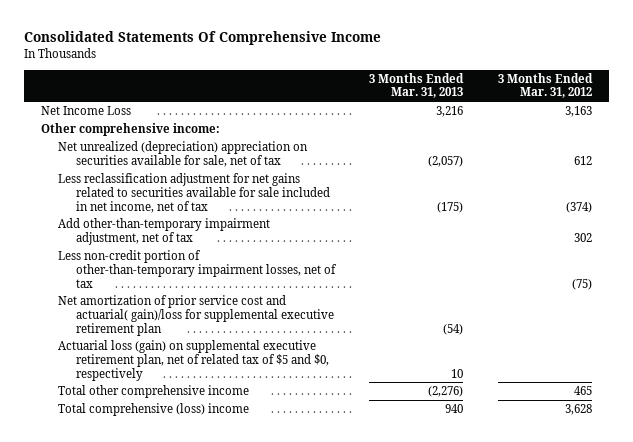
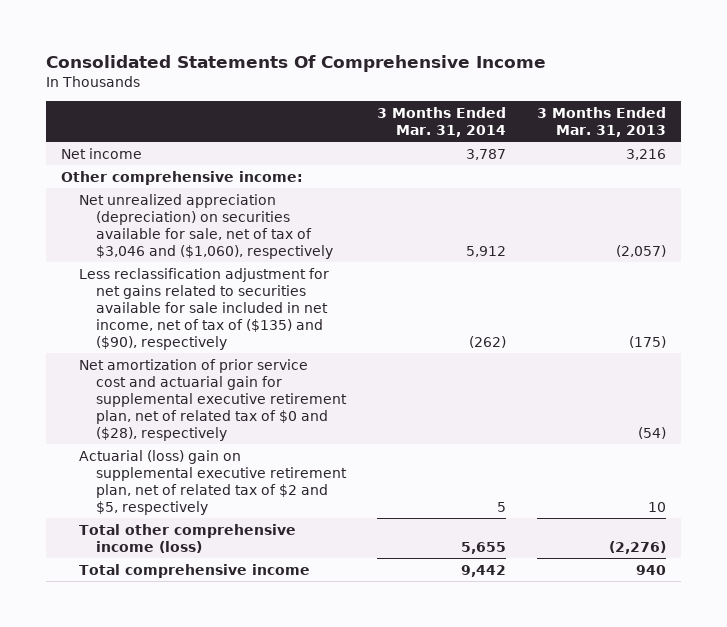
[497,72,593,99] 3 Months Ended Mar. 31, 2012 -> none
none -> [377,106,507,137] 3 Months Ended Mar. 31, 2014
[41,106,132,116] Net Income Loss -> [61,147,143,159] Net income
[58,218,271,245] Add other-than-temporary impairment adjustment, net of tax -> none
[58,250,337,288] Less non-credit portion of other-than-temporary impairment losses, net of tax -> none
[58,141,309,167] Net unrealized (depreciation) appreciation on securities available for sale, net of tax -> [78,193,334,259] Net unrealized appreciation (depreciation) on securities available for sale, net of tax of $3,046 and ($1,060), respectively
[58,173,330,213] Less reclassification adjustment for net gains related to securities available for sale included in net income, net of tax -> [78,267,329,350] Less reclassification adjustment for net gains related to securities available for sale included in net income, net of tax of ($135) and ($90), respectively
[58,295,334,336] Net amortization of prior service cost and actuarial( gain)/loss for supplemental executive retirement plan -> [78,358,348,441] Net amortization of prior service cost and actuarial gain for supplemental executive retirement plan, net of related tax of $0 and ($28), respectively
[58,340,329,381] Actuarial loss (gain) on supplemental executive retirement plan, net of related tax of $5 and $0, respectively -> [78,449,348,515] Actuarial (loss) gain on supplemental executive retirement plan, net of related tax of $2 and $5, respectively
[58,385,250,399] Total other comprehensive income -> [78,523,296,553] Total other comprehensive income (loss)
[58,403,250,417] Total comprehensive (loss) income -> [78,563,310,578] Total comprehensive income

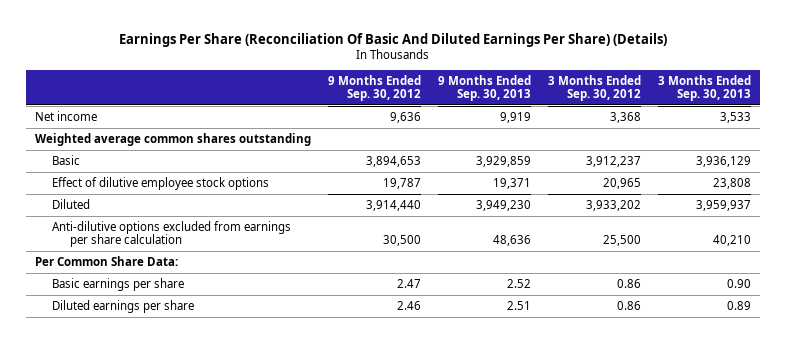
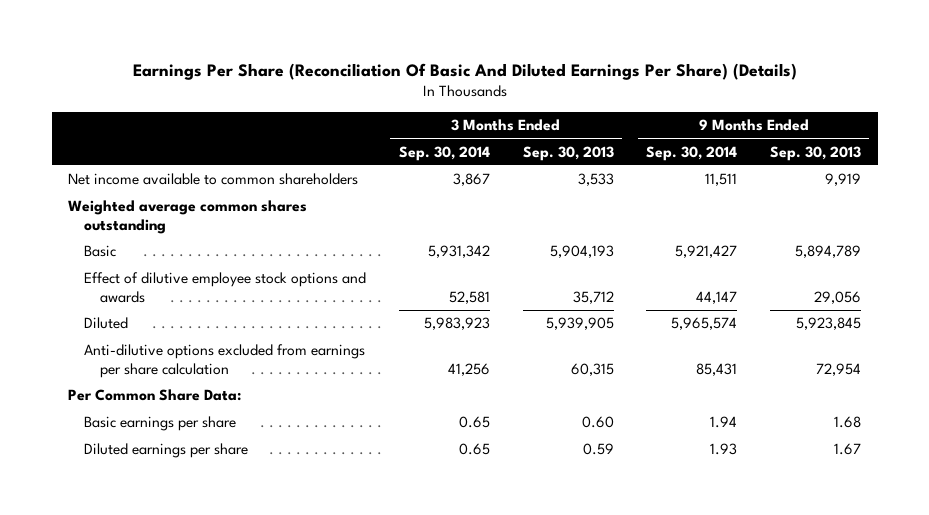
[327,75,421,102] 9 Months Ended Sep. 30, 2012 -> none
[547,75,641,102] 3 Months Ended Sep. 30, 2012 -> none
none -> [398,145,490,161] Sep. 30, 2014
none -> [646,145,738,161] Sep. 30, 2014
[34,110,97,121] Net income -> [68,173,359,186] Net income available to common shareholders
[475,155,531,167] 3,929,859 -> [795,245,862,259] 5,894,789
[696,155,752,167] 3,936,129 -> [549,245,614,259] 5,904,193
[52,176,270,190] Effect of dilutive employee stock options -> [83,272,366,304] Effect of dilutive employee stock options and awards
[492,177,531,189] 19,371 -> [814,291,862,305] 29,056
[713,177,752,189] 23,808 -> [572,291,614,305] 35,712
[475,199,531,211] 3,949,230 -> [796,317,862,331] 5,923,845
[696,199,752,211] 3,959,937 -> [545,317,614,331] 5,939,905
[492,234,531,246] 48,636 -> [816,363,862,377] 72,954
[713,234,752,246] 40,210 -> [570,363,614,377] 60,315
[506,278,531,288] 2.52 -> [834,416,862,429] 1.68
[727,278,752,288] 0.90 -> [581,416,614,429] 0.60
[506,300,531,310] 2.51 -> [834,443,862,456] 1.67
[727,300,752,310] 0.89 -> [582,443,614,456] 0.59

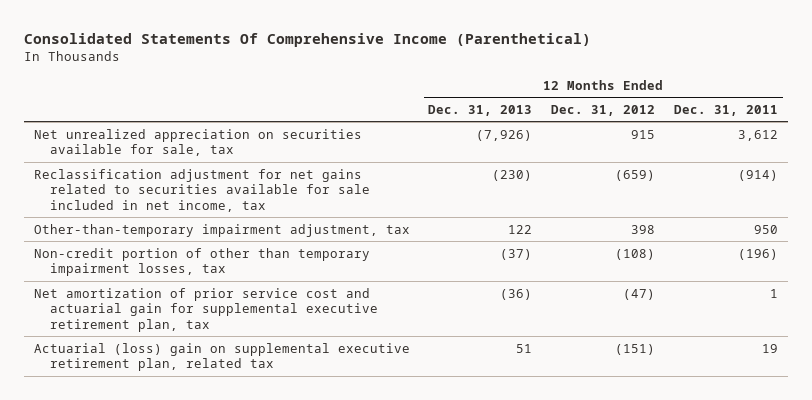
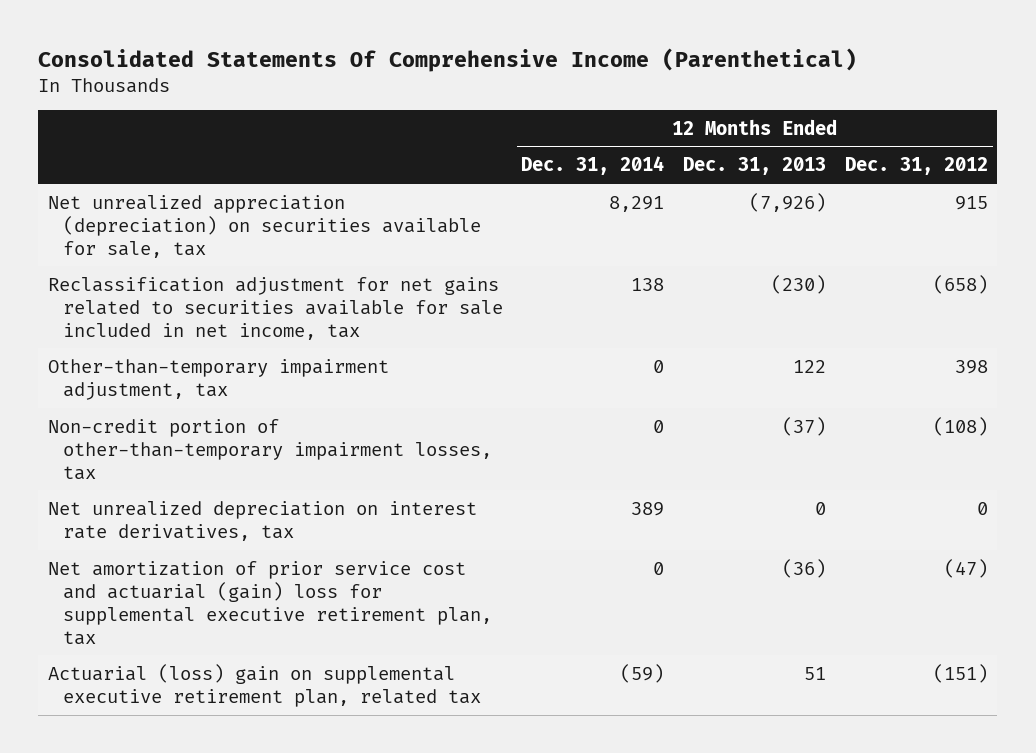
[674,104,779,116] Dec. 31, 2011 -> none
none -> [521,156,665,176] Dec. 31, 2014
[33,128,362,157] Net unrealized appreciation on securities available for sale, tax -> [47,194,481,258] Net unrealized appreciation (depreciation) on securities available for sale, tax
[615,169,656,181] (659) -> [932,274,988,294] (658)
[33,247,370,277] Non-credit portion of other than temporary impairment losses, tax -> [47,418,492,480] Non-credit portion of other-than-temporary impairment losses, tax
none -> [47,500,477,541] Net unrealized depreciation on interest rate derivatives, tax
[33,287,379,332] Net amortization of prior service cost and actuarial gain for supplemental executive retirement plan, tax -> [47,560,492,645] Net amortization of prior service cost and actuarial (gain) loss for supplemental executive retirement plan, tax

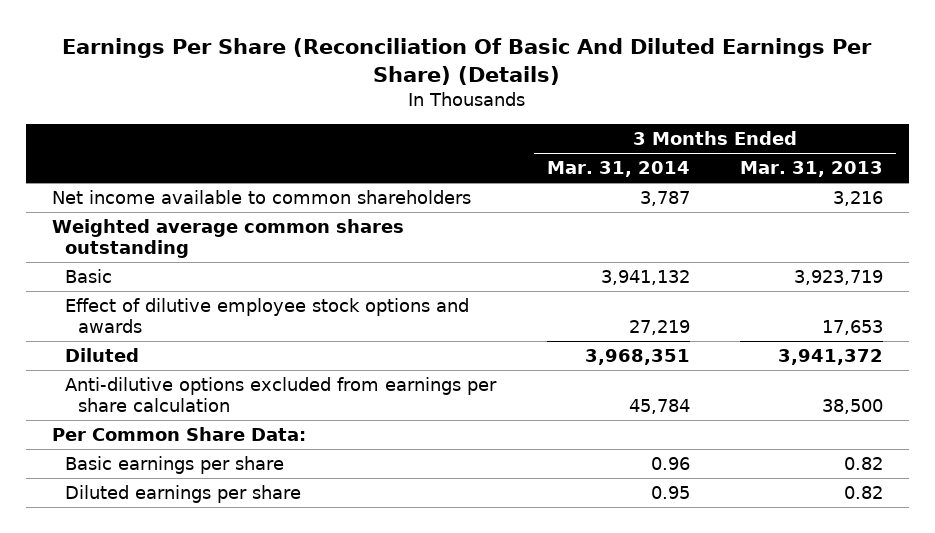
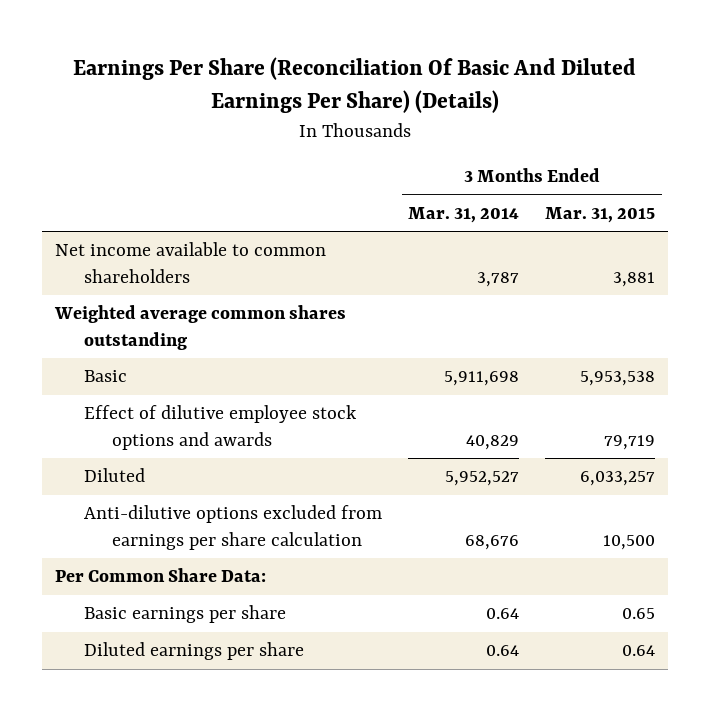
[740,161,884,178] Mar. 31, 2013 -> none
none -> [545,207,656,224] Mar. 31, 2015
[600,270,690,286] 3,941,132 -> [444,371,520,387] 5,911,698
[628,320,690,336] 27,219 -> [466,434,520,450] 40,829
[584,349,690,366] 3,968,351 -> [445,471,520,487] 5,952,527
[628,399,690,415] 45,784 -> [465,534,520,550] 68,676
[650,457,690,471] 0.96 -> [486,608,520,620] 0.64
[650,486,690,500] 0.95 -> [486,645,520,657] 0.64

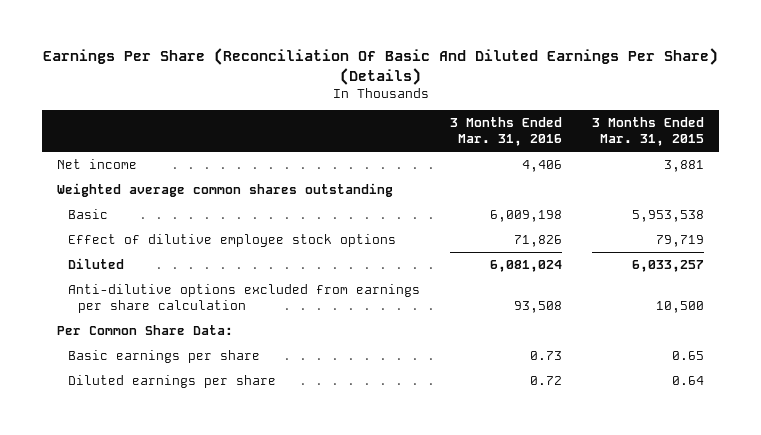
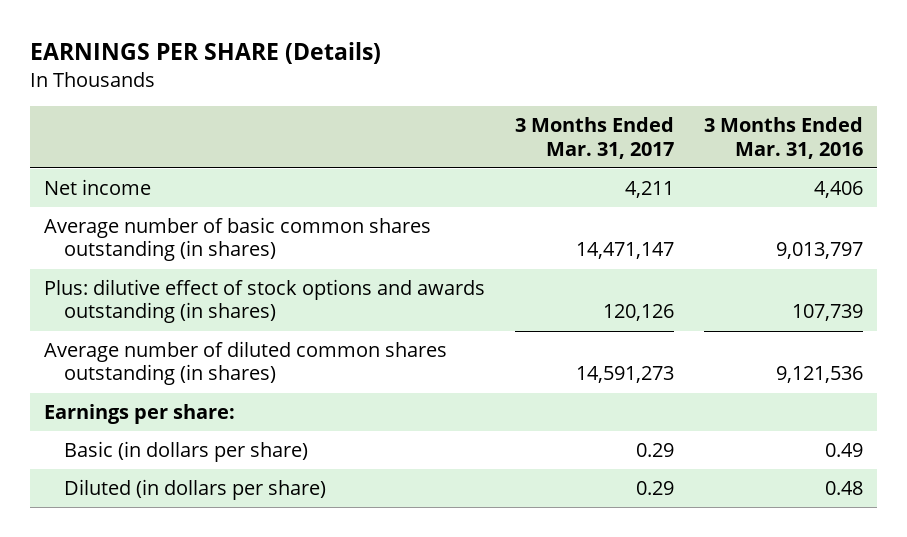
[42,48,718,85] Earnings Per Share (Reconciliation Of Basic And Diluted Earnings Per Share) (Details) -> [29,42,381,65] EARNINGS PER SHARE (Details)
[592,117,705,146] 3 Months Ended Mar. 31, 2015 -> none
none -> [514,117,674,159] 3 Months Ended Mar. 31, 2017
[57,183,394,198] Weighted average common shares outstanding -> none
[67,209,108,220] Basic -> none
[67,258,124,270] Diluted -> none
[67,284,420,313] Anti-dilutive options excluded from earnings per share calculation -> none
[57,325,234,336] Per Common Share Data: -> none
none -> [44,217,432,262] Average number of basic common shares outstanding (in shares)
[67,234,396,248] Effect of dilutive employee stock options -> [44,279,486,324] Plus: dilutive effect of stock options and awards outstanding (in shares)
[514,235,563,248] 71,826 -> [791,304,863,322] 107,739
none -> [44,341,448,386] Average number of diluted common shares outstanding (in shares)
none -> [44,404,236,425] Earnings per share:
[67,350,260,364] Basic earnings per share -> [63,441,308,463] Basic (in dollars per share)
[530,351,563,361] 0.73 -> [824,443,863,458] 0.49
[67,375,276,389] Diluted earnings per share -> [63,479,326,501] Diluted (in dollars per share)
[530,376,563,386] 0.72 -> [824,481,863,496] 0.48

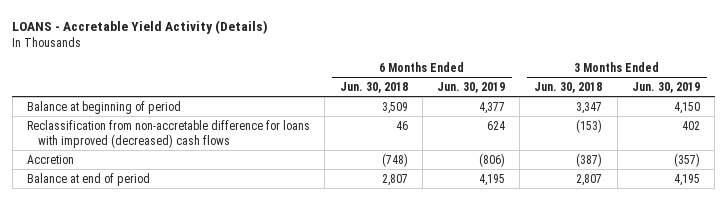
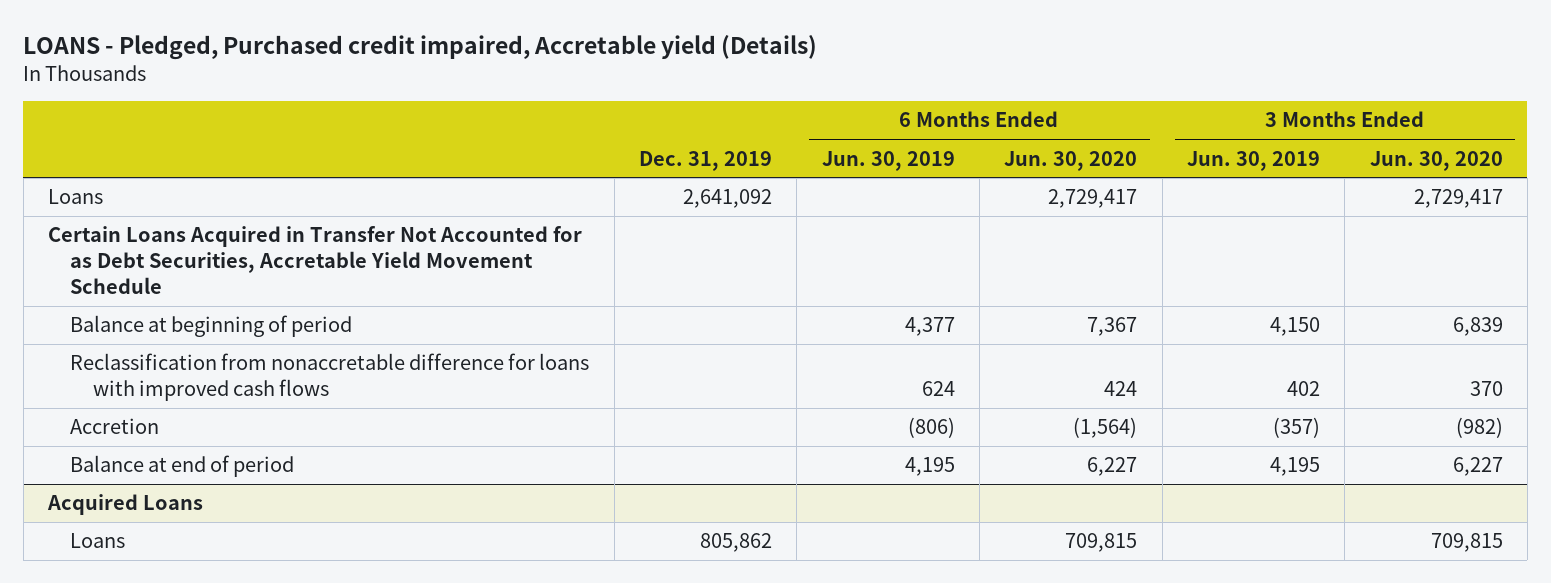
[12,19,269,34] LOANS - Accretable Yield Activity (Details) -> [23,35,818,61] LOANS - Pledged, Purchased credit impaired, Accretable yield (Details)
[339,82,408,94] Jun. 30, 2018 -> none
[534,82,603,94] Jun. 30, 2018 -> none
none -> [639,150,773,171] Dec. 31, 2019
none -> [1004,150,1138,171] Jun. 30, 2020
none -> [1369,150,1503,171] Jun. 30, 2020
none -> [48,189,104,205] Loans
none -> [48,226,583,294] Certain Loans Acquired in Transfer Not Accounted for as Debt Securities, Accretable Yield Movement Schedule
[27,119,311,148] Reclassification from non-accretable difference for loans with improved (decreased) cash flows -> [70,353,590,402] Reclassification from nonaccretable difference for loans with improved cash flows
none -> [47,494,204,516] Acquired Loans
none -> [70,533,126,549] Loans

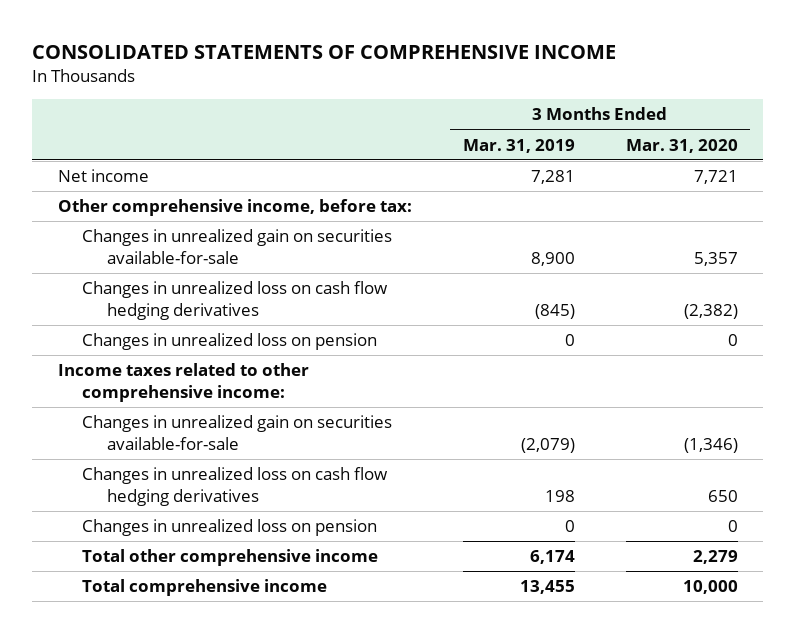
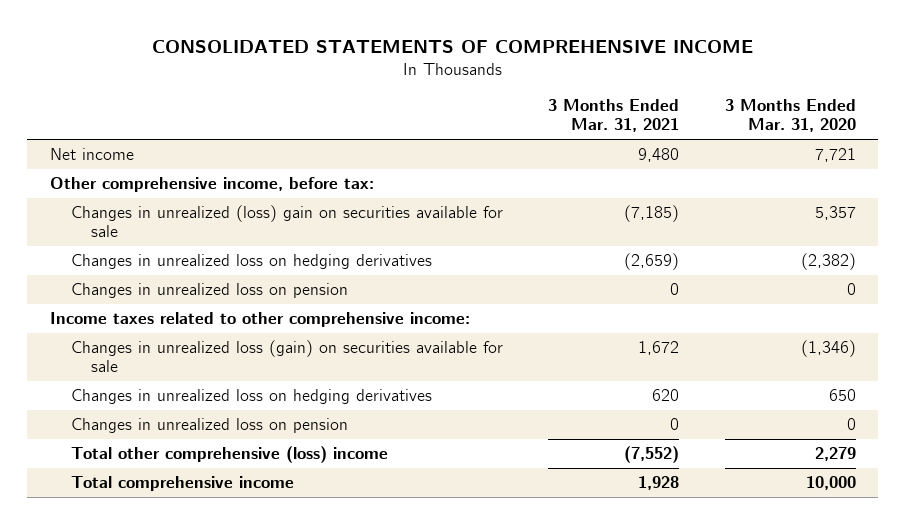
[462,138,575,153] Mar. 31, 2019 -> none
none -> [548,99,680,133] 3 Months Ended Mar. 31, 2021
[82,229,393,264] Changes in unrealized gain on securities available-for-sale -> [70,205,503,238] Changes in unrealized (loss) gain on securities available for sale
[82,281,389,320] Changes in unrealized loss on cash flow hedging derivatives -> [70,254,432,270] Changes in unrealized loss on hedging derivatives
[82,415,393,450] Changes in unrealized gain on securities available-for-sale -> [70,340,503,373] Changes in unrealized loss (gain) on securities available for sale
[82,467,389,506] Changes in unrealized loss on cash flow hedging derivatives -> [70,389,432,405] Changes in unrealized loss on hedging derivatives
[82,549,379,567] Total other comprehensive income -> [70,446,388,464] Total other comprehensive (loss) income

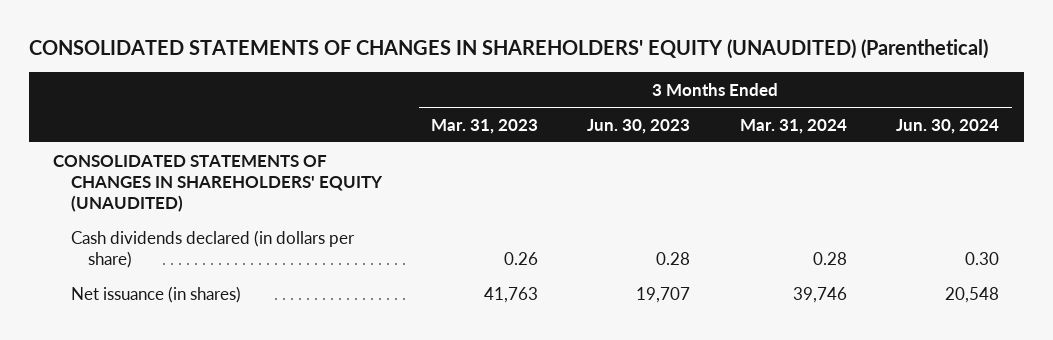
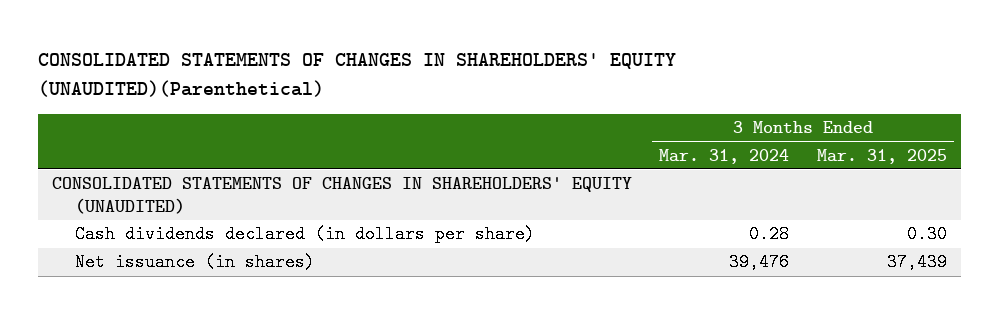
[28,39,988,60] CONSOLIDATED STATEMENTS OF CHANGES IN SHAREHOLDERS' EQUITY (UNAUDITED) (Parenthetical) -> [37,53,676,98] CONSOLIDATED STATEMENTS OF CHANGES IN SHAREHOLDERS' EQUITY (UNAUDITED)(Parenthetical)
[431,118,539,134] Mar. 31, 2023 -> none
[587,118,691,134] Jun. 30, 2023 -> none
[896,118,1000,134] Jun. 30, 2024 -> none
none -> [817,148,948,164] Mar. 31, 2025
[792,286,847,303] 39,746 -> [729,253,790,272] 39,476

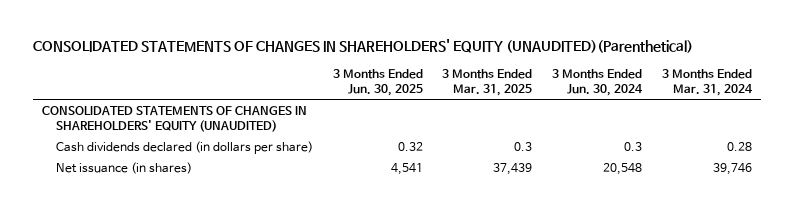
none -> [332,68,423,97] 3 Months Ended Jun. 30, 2025
none -> [551,68,643,97] 3 Months Ended Jun. 30, 2024
[907,225,948,244] 0.30 -> [514,141,533,151] 0.3
[729,253,790,272] 39,476 -> [712,162,752,175] 39,746

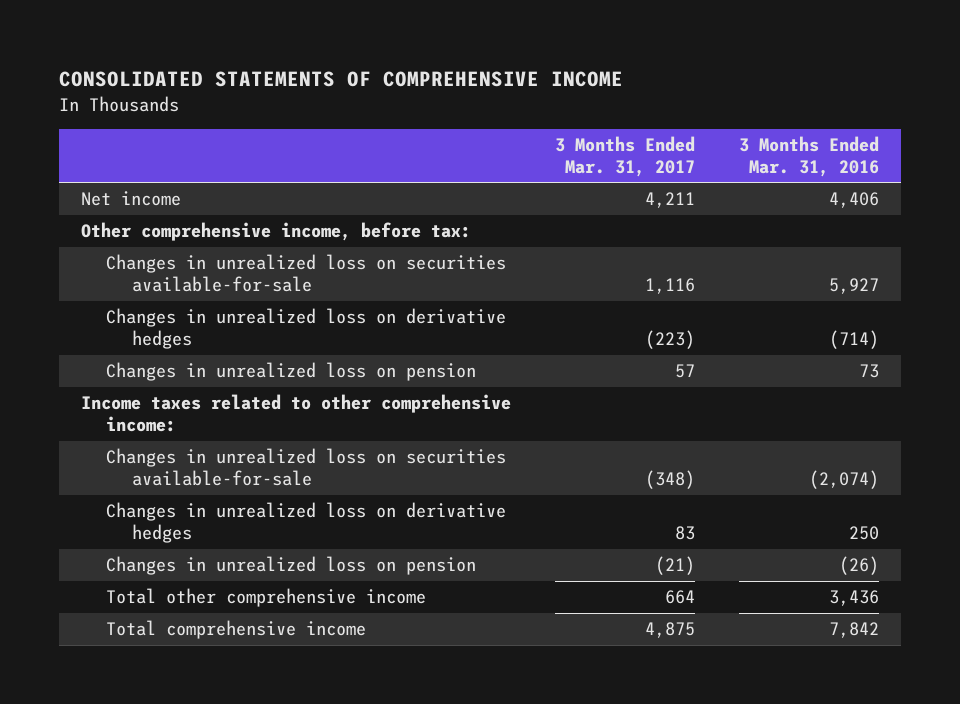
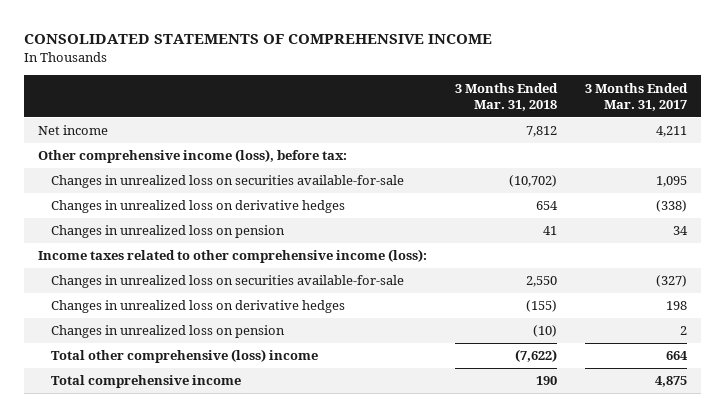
[738,135,879,177] 3 Months Ended Mar. 31, 2016 -> none
none -> [454,82,558,111] 3 Months Ended Mar. 31, 2018
[80,222,471,242] Other comprehensive income, before tax: -> [37,149,347,164] Other comprehensive income (loss), before tax:
[644,278,695,295] 1,116 -> [655,176,687,188] 1,095
[644,330,695,350] (223) -> [655,200,687,213] (338)
[674,364,695,379] 57 -> [672,226,688,236] 34
[80,394,511,433] Income taxes related to other comprehensive income: -> [37,249,427,264] Income taxes related to other comprehensive income (loss):
[644,470,695,490] (348) -> [655,275,687,288] (327)
[674,526,695,541] 83 -> [665,301,687,311] 198
[654,556,695,576] (21) -> [679,326,687,336] 2
[106,588,427,608] Total other comprehensive income -> [50,349,318,364] Total other comprehensive (loss) income

